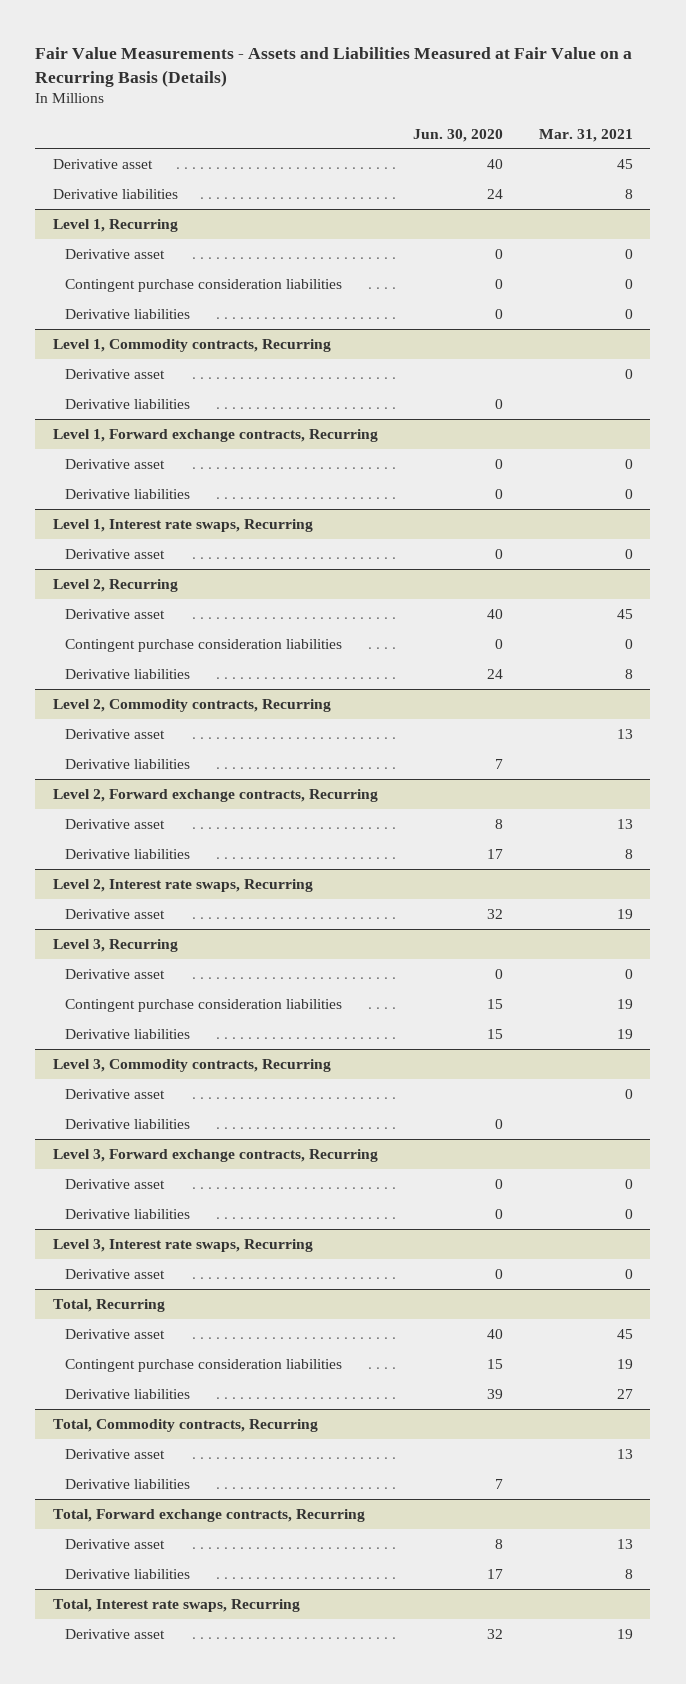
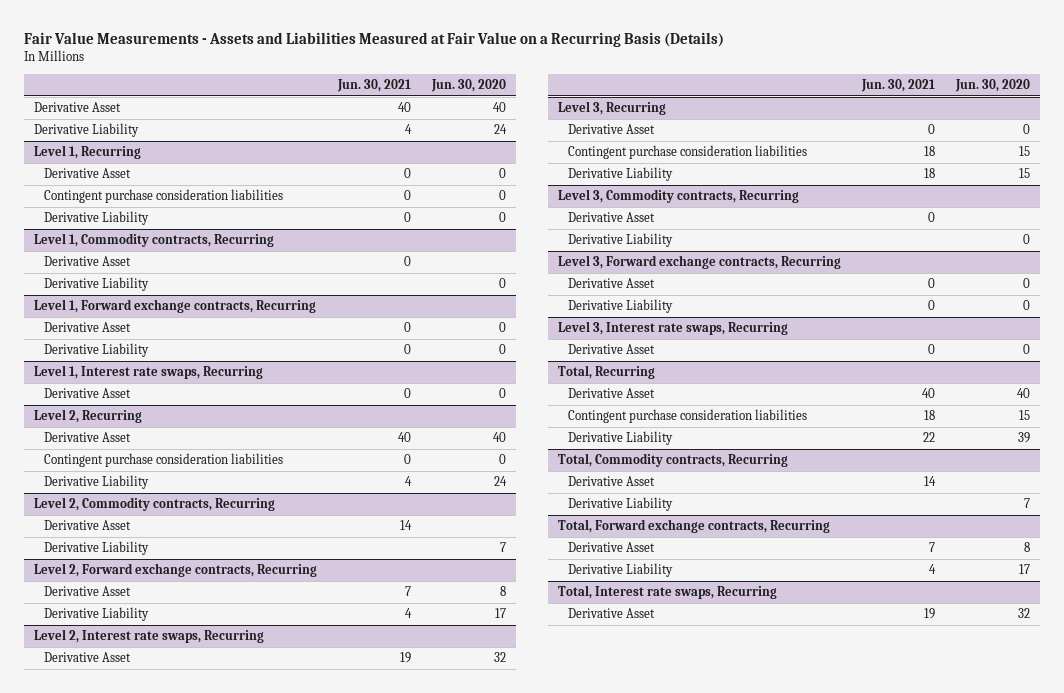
[538,128,633,142] Mar. 31, 2021 -> none
none -> [337,79,412,93] Jun. 30, 2021
[52,158,153,169] Derivative asset -> [34,102,122,113] Derivative Asset
[52,188,178,199] Derivative liabilities -> [34,123,140,138] Derivative Liability
[65,248,166,259] Derivative asset -> [43,168,131,179] Derivative Asset
[65,308,191,319] Derivative liabilities -> [43,211,149,226] Derivative Liability
[65,368,166,379] Derivative asset -> [43,256,131,267] Derivative Asset
[65,398,191,409] Derivative liabilities -> [43,277,149,292] Derivative Liability
[65,458,166,469] Derivative asset -> [43,322,131,333] Derivative Asset
[65,488,191,499] Derivative liabilities -> [43,343,149,358] Derivative Liability
[65,548,166,559] Derivative asset -> [43,388,131,399] Derivative Asset
[65,608,166,619] Derivative asset -> [43,432,131,443] Derivative Asset
[65,668,191,679] Derivative liabilities -> [43,475,149,490] Derivative Liability
[65,728,166,739] Derivative asset -> [43,520,131,531] Derivative Asset
[65,758,191,769] Derivative liabilities -> [43,541,149,556] Derivative Liability
[65,818,166,829] Derivative asset -> [43,586,131,597] Derivative Asset
[65,848,191,859] Derivative liabilities -> [43,607,149,622] Derivative Liability
[65,908,166,919] Derivative asset -> [43,652,131,663] Derivative Asset
[65,968,166,979] Derivative asset -> [567,124,655,135] Derivative Asset
[65,1028,191,1039] Derivative liabilities -> [567,167,673,182] Derivative Liability
[65,1088,166,1099] Derivative asset -> [567,212,655,223] Derivative Asset
[65,1118,191,1129] Derivative liabilities -> [567,233,673,248] Derivative Liability
[65,1178,166,1189] Derivative asset -> [567,278,655,289] Derivative Asset
[65,1208,191,1219] Derivative liabilities -> [567,299,673,314] Derivative Liability
[65,1268,166,1279] Derivative asset -> [567,344,655,355] Derivative Asset
[65,1328,166,1339] Derivative asset -> [567,388,655,399] Derivative Asset
[65,1388,191,1399] Derivative liabilities -> [567,431,673,446] Derivative Liability
[65,1448,166,1459] Derivative asset -> [567,476,655,487] Derivative Asset
[65,1478,191,1489] Derivative liabilities -> [567,497,673,512] Derivative Liability
[65,1538,166,1549] Derivative asset -> [567,542,655,553] Derivative Asset
[65,1568,191,1579] Derivative liabilities -> [567,563,673,578] Derivative Liability
[65,1628,166,1639] Derivative asset -> [567,608,655,619] Derivative Asset

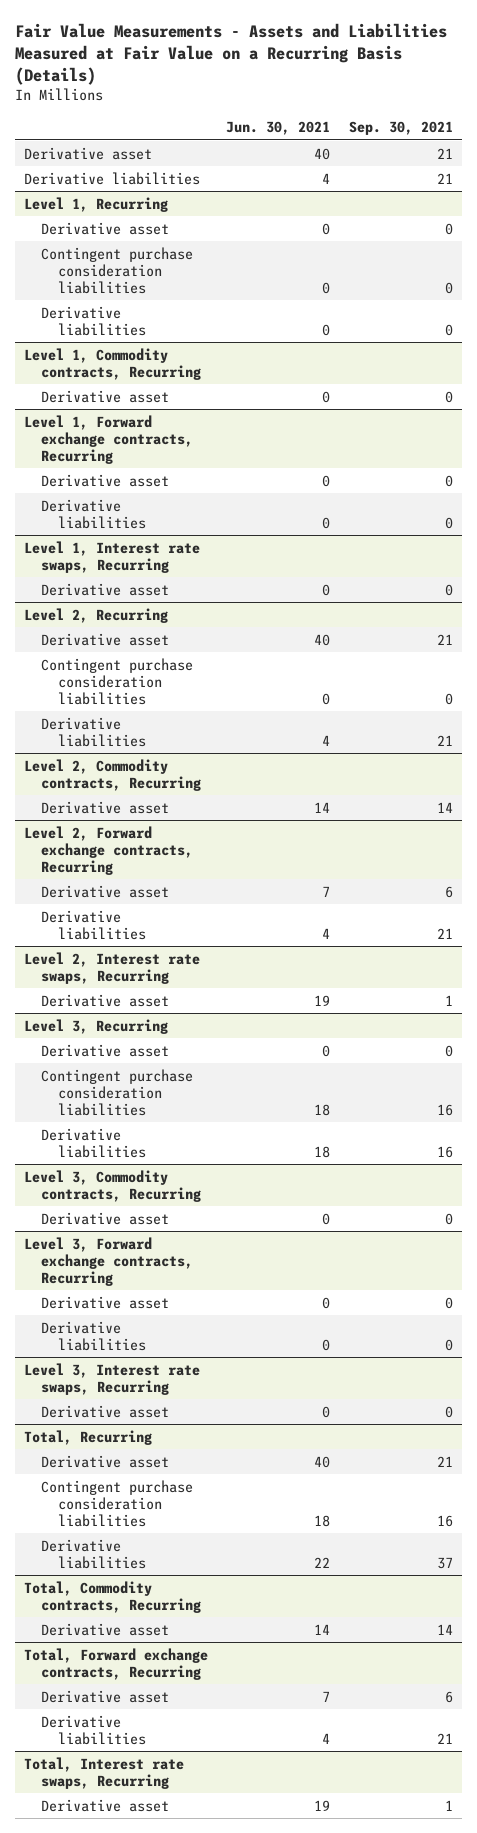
[430,79,506,93] Jun. 30, 2020 -> none
none -> [348,121,453,136] Sep. 30, 2021
[34,102,122,113] Derivative Asset -> [23,146,152,160] Derivative asset
[34,123,140,138] Derivative Liability -> [23,171,200,185] Derivative liabilities
[43,168,131,179] Derivative Asset -> [40,221,169,235] Derivative asset
[43,211,149,226] Derivative Liability -> [40,305,147,336] Derivative liabilities
[43,277,149,292] Derivative Liability -> none
[43,256,131,267] Derivative Asset -> [40,389,169,403] Derivative asset
[43,322,131,333] Derivative Asset -> [40,473,169,487] Derivative asset
[43,343,149,358] Derivative Liability -> [40,498,147,529] Derivative liabilities
[43,388,131,399] Derivative Asset -> [40,582,169,596] Derivative asset
[43,432,131,443] Derivative Asset -> [40,632,169,646] Derivative asset
[43,475,149,490] Derivative Liability -> [40,716,147,747] Derivative liabilities
[43,541,149,556] Derivative Liability -> none
[43,520,131,531] Derivative Asset -> [40,800,169,814] Derivative asset
[43,586,131,597] Derivative Asset -> [40,884,169,898] Derivative asset
[43,607,149,622] Derivative Liability -> [40,909,147,940] Derivative liabilities
[43,652,131,663] Derivative Asset -> [40,993,169,1007] Derivative asset
[567,124,655,135] Derivative Asset -> [40,1043,169,1057] Derivative asset
[567,167,673,182] Derivative Liability -> [40,1127,147,1158] Derivative liabilities
[567,233,673,248] Derivative Liability -> none
[567,212,655,223] Derivative Asset -> [40,1211,169,1225] Derivative asset
[567,278,655,289] Derivative Asset -> [40,1295,169,1309] Derivative asset
[567,299,673,314] Derivative Liability -> [40,1320,147,1351] Derivative liabilities
[567,344,655,355] Derivative Asset -> [40,1404,169,1418] Derivative asset
[567,388,655,399] Derivative Asset -> [40,1454,169,1468] Derivative asset
[567,431,673,446] Derivative Liability -> [40,1538,147,1569] Derivative liabilities
[567,497,673,512] Derivative Liability -> none
[567,476,655,487] Derivative Asset -> [40,1622,169,1636] Derivative asset
[567,542,655,553] Derivative Asset -> [40,1689,169,1703] Derivative asset
[567,563,673,578] Derivative Liability -> [40,1714,147,1745] Derivative liabilities
[567,608,655,619] Derivative Asset -> [40,1798,169,1812] Derivative asset

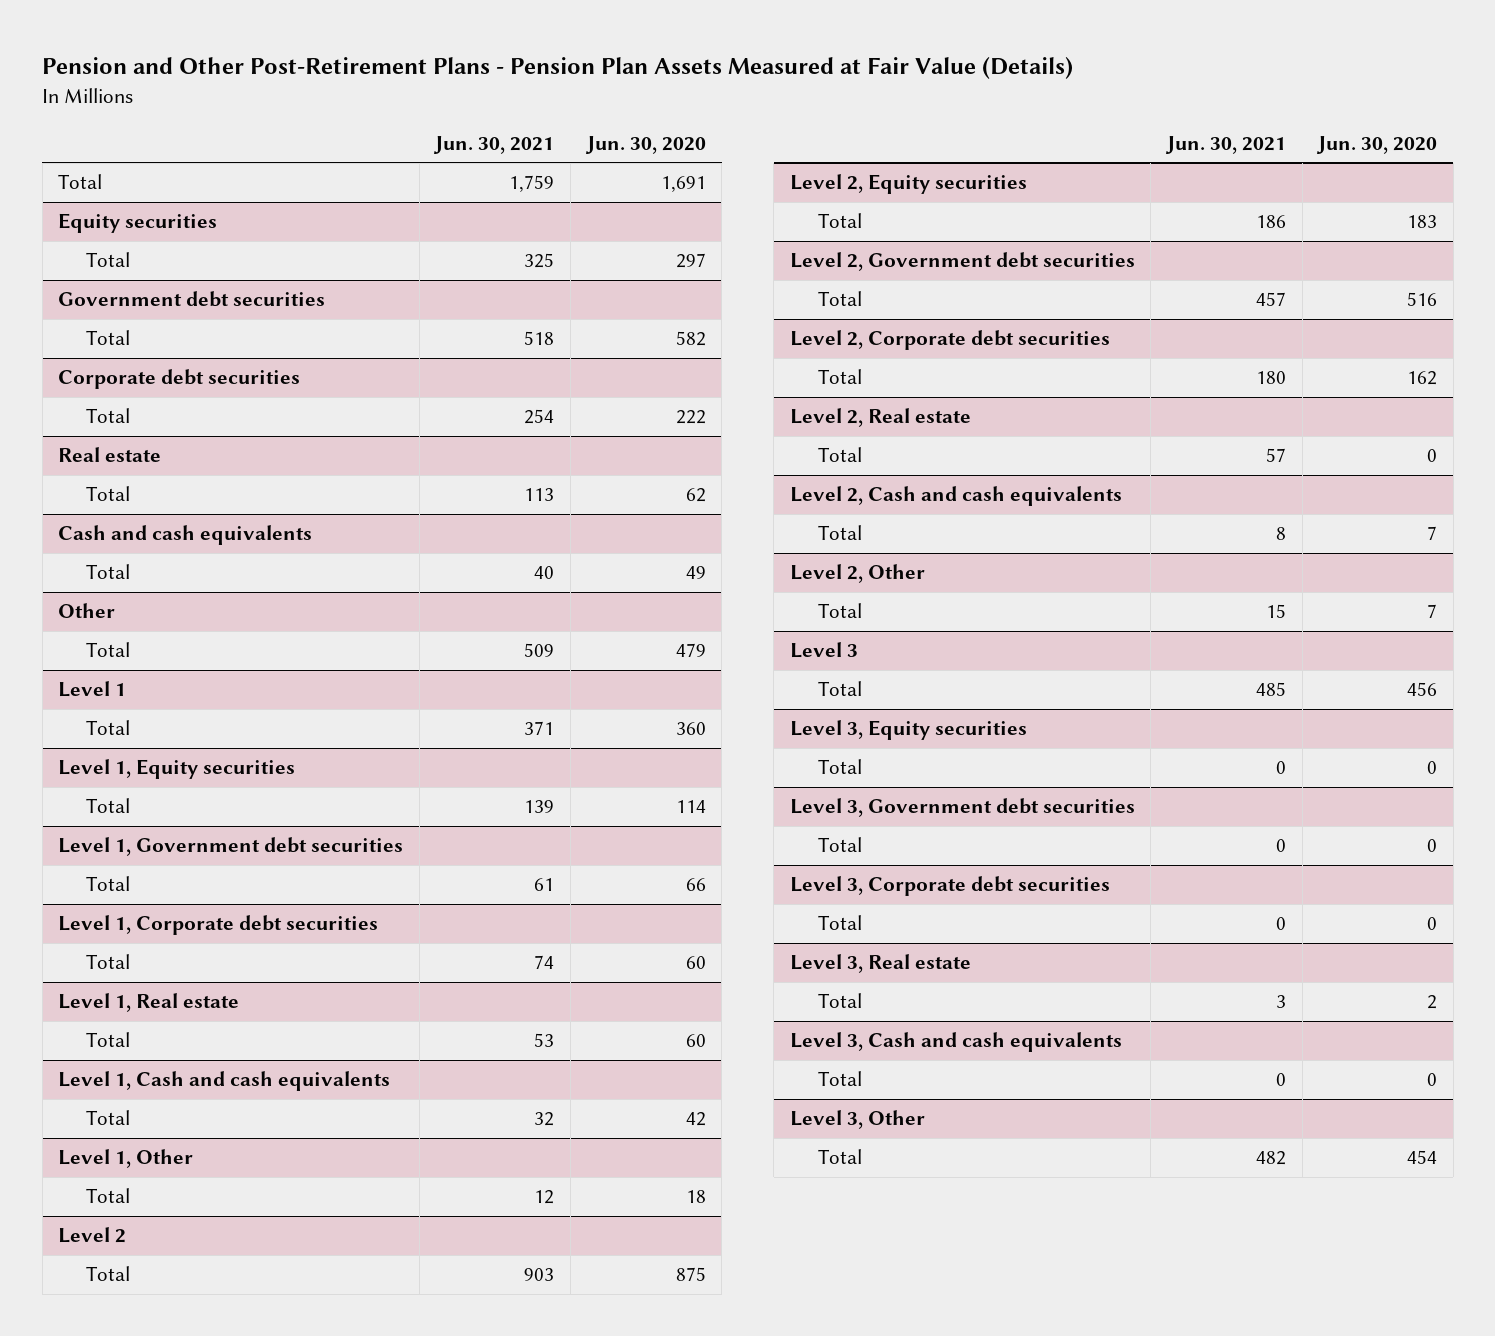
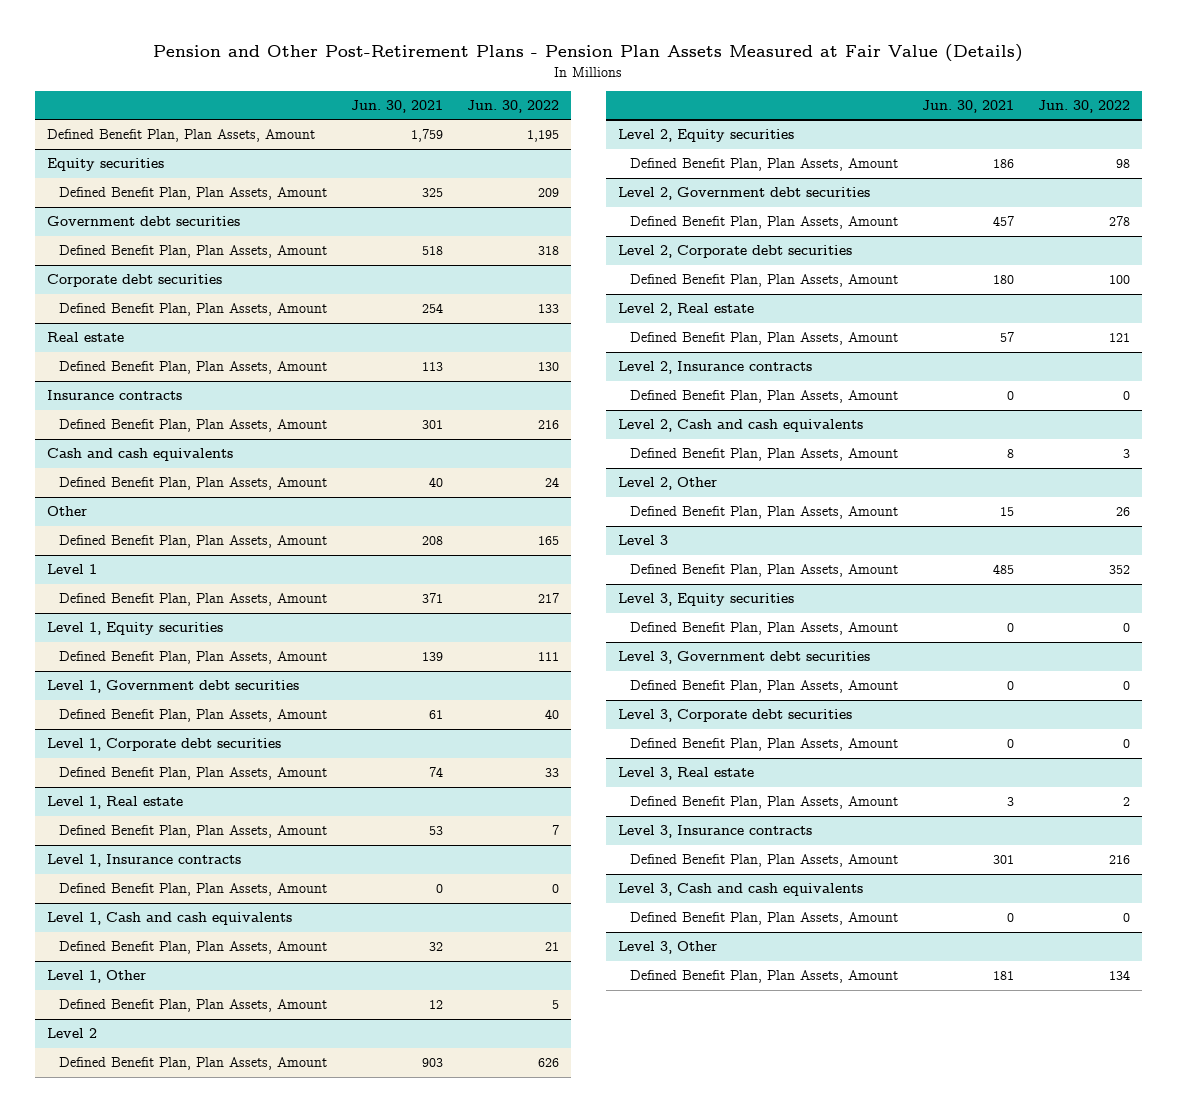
[584,135,706,154] Jun. 30, 2020 -> none
none -> [466,99,559,113] Jun. 30, 2022
[58,174,103,190] Total -> [47,129,316,143] Defined Benefit Plan, Plan Assets, Amount
[85,252,130,268] Total -> [58,187,327,201] Defined Benefit Plan, Plan Assets, Amount
[85,330,130,346] Total -> [58,245,327,259] Defined Benefit Plan, Plan Assets, Amount
[85,408,130,424] Total -> [58,303,327,317] Defined Benefit Plan, Plan Assets, Amount
[85,486,130,502] Total -> [58,361,327,375] Defined Benefit Plan, Plan Assets, Amount
none -> [47,390,183,401] Insurance contracts
none -> [58,419,327,433] Defined Benefit Plan, Plan Assets, Amount
[85,564,130,580] Total -> [58,477,327,491] Defined Benefit Plan, Plan Assets, Amount
[85,642,130,658] Total -> none
none -> [58,535,327,549] Defined Benefit Plan, Plan Assets, Amount
[85,720,130,736] Total -> [58,593,327,607] Defined Benefit Plan, Plan Assets, Amount
[85,798,130,814] Total -> [58,651,327,665] Defined Benefit Plan, Plan Assets, Amount
[85,876,130,892] Total -> [58,709,327,723] Defined Benefit Plan, Plan Assets, Amount
[85,954,130,970] Total -> [58,767,327,781] Defined Benefit Plan, Plan Assets, Amount
[85,1032,130,1048] Total -> [58,825,327,839] Defined Benefit Plan, Plan Assets, Amount
none -> [47,854,242,868] Level 1, Insurance contracts
none -> [58,883,327,897] Defined Benefit Plan, Plan Assets, Amount
[85,1110,130,1126] Total -> [58,941,327,955] Defined Benefit Plan, Plan Assets, Amount
[85,1188,130,1204] Total -> [58,999,327,1013] Defined Benefit Plan, Plan Assets, Amount
[85,1266,130,1282] Total -> [58,1057,327,1071] Defined Benefit Plan, Plan Assets, Amount
[817,213,862,229] Total -> [629,158,898,172] Defined Benefit Plan, Plan Assets, Amount
[817,291,862,307] Total -> [629,216,898,230] Defined Benefit Plan, Plan Assets, Amount
[817,369,862,385] Total -> [629,274,898,288] Defined Benefit Plan, Plan Assets, Amount
[817,447,862,463] Total -> [629,332,898,346] Defined Benefit Plan, Plan Assets, Amount
none -> [618,361,813,375] Level 2, Insurance contracts
none -> [629,390,898,404] Defined Benefit Plan, Plan Assets, Amount
[817,525,862,541] Total -> [629,448,898,462] Defined Benefit Plan, Plan Assets, Amount
[817,603,862,619] Total -> [629,506,898,520] Defined Benefit Plan, Plan Assets, Amount
[817,681,862,697] Total -> [629,564,898,578] Defined Benefit Plan, Plan Assets, Amount
[817,759,862,775] Total -> [629,622,898,636] Defined Benefit Plan, Plan Assets, Amount
[817,837,862,853] Total -> [629,680,898,694] Defined Benefit Plan, Plan Assets, Amount
[817,915,862,931] Total -> [629,738,898,752] Defined Benefit Plan, Plan Assets, Amount
[817,993,862,1009] Total -> [629,796,898,810] Defined Benefit Plan, Plan Assets, Amount
none -> [618,825,813,839] Level 3, Insurance contracts
none -> [629,854,898,868] Defined Benefit Plan, Plan Assets, Amount
[817,1071,862,1087] Total -> [629,912,898,926] Defined Benefit Plan, Plan Assets, Amount
[817,1149,862,1165] Total -> none
none -> [629,970,898,984] Defined Benefit Plan, Plan Assets, Amount

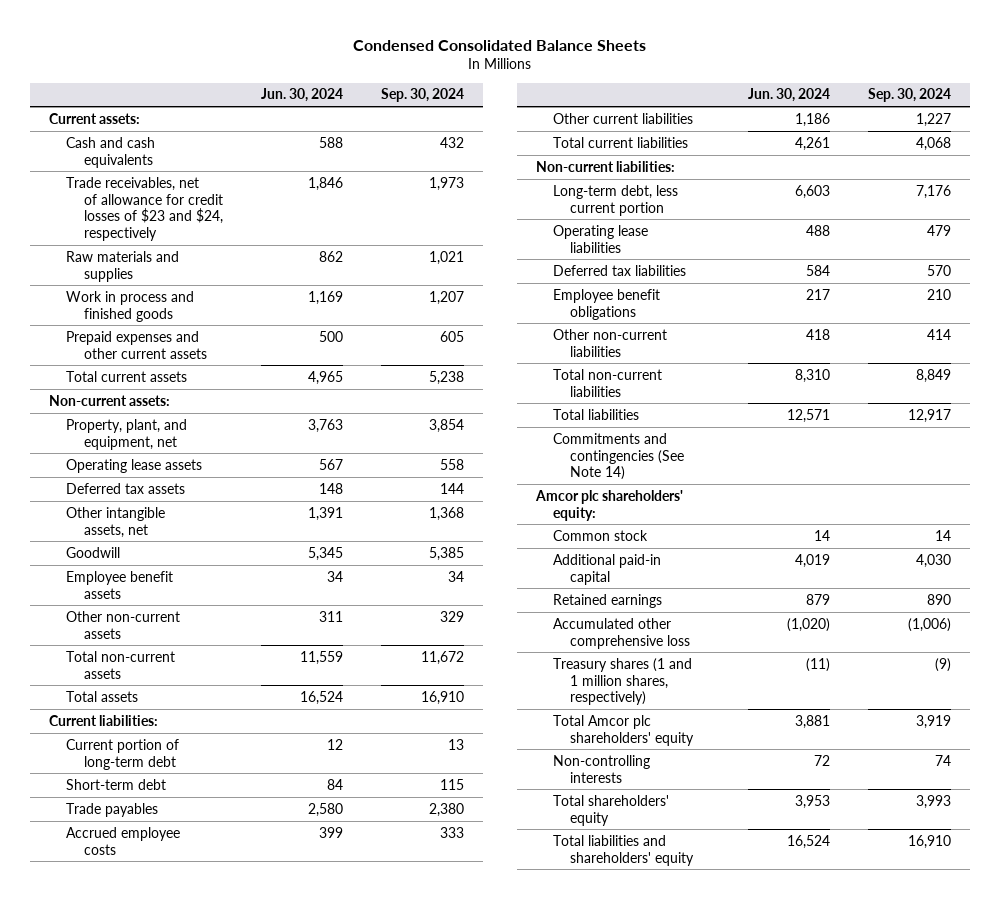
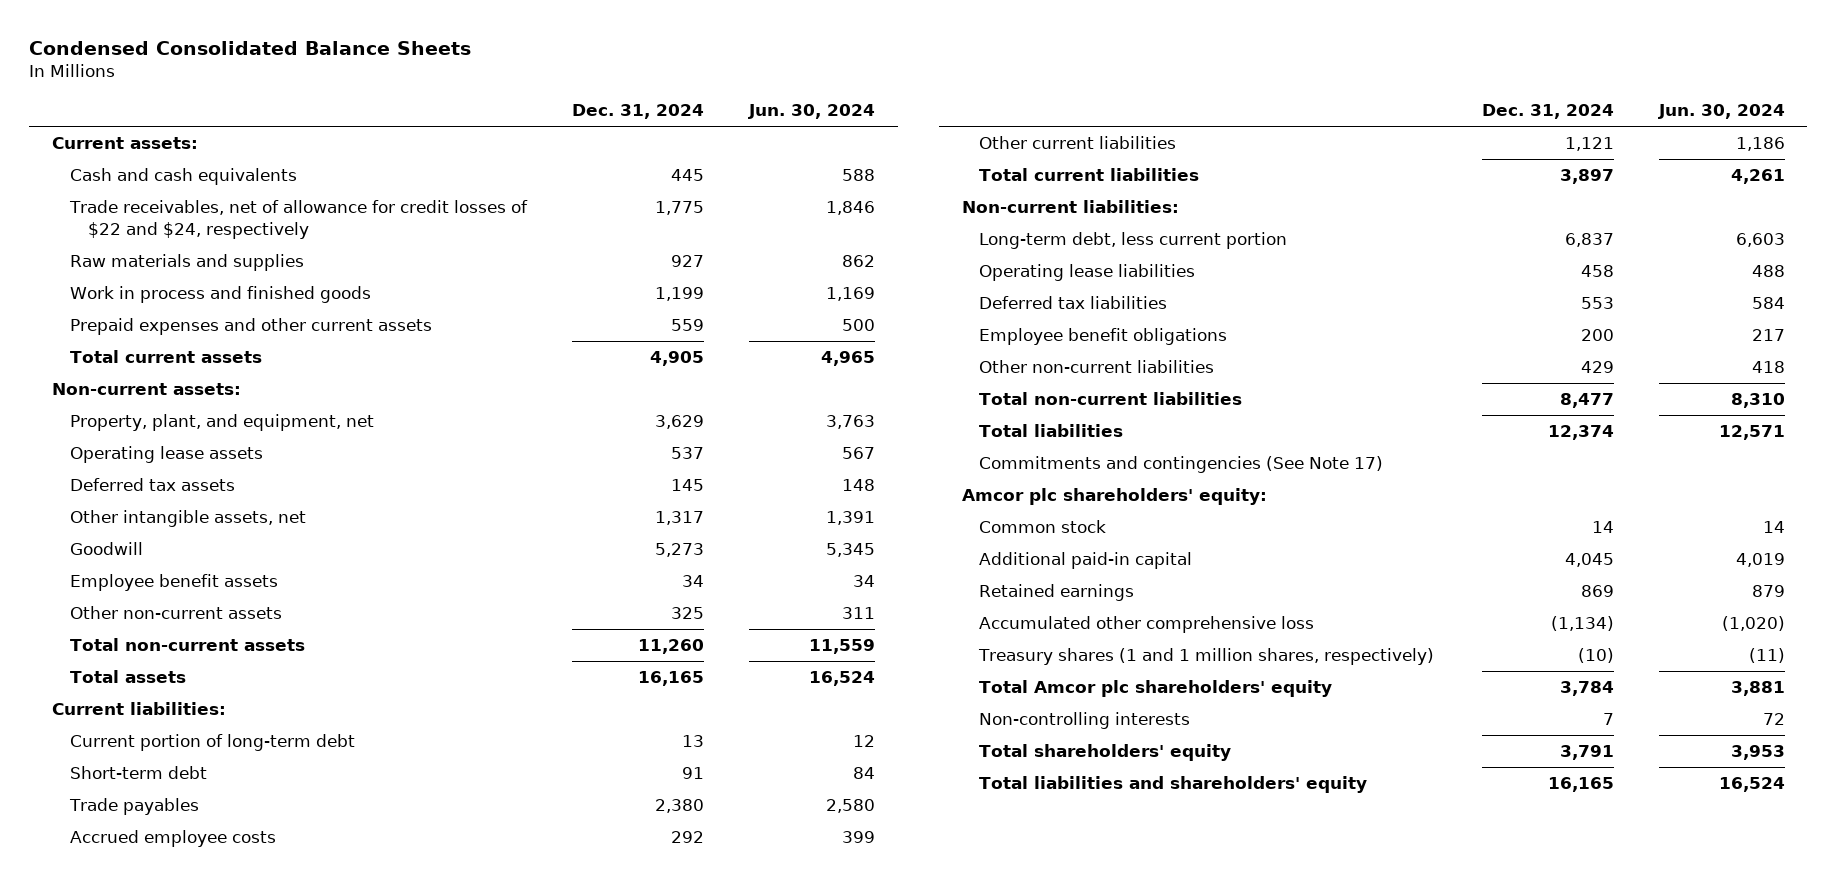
[381,88,465,103] Sep. 30, 2024 -> none
none -> [571,104,704,120] Dec. 31, 2024
[66,176,223,242] Trade receivables, net of allowance for credit losses of $23 and $24, respectively -> [68,200,528,239] Trade receivables, net of allowance for credit losses of $22 and $24, respectively
[553,432,685,481] Commitments and contingencies (See Note 14) -> [979,456,1384,474] Commitments and contingencies (See Note 17)

